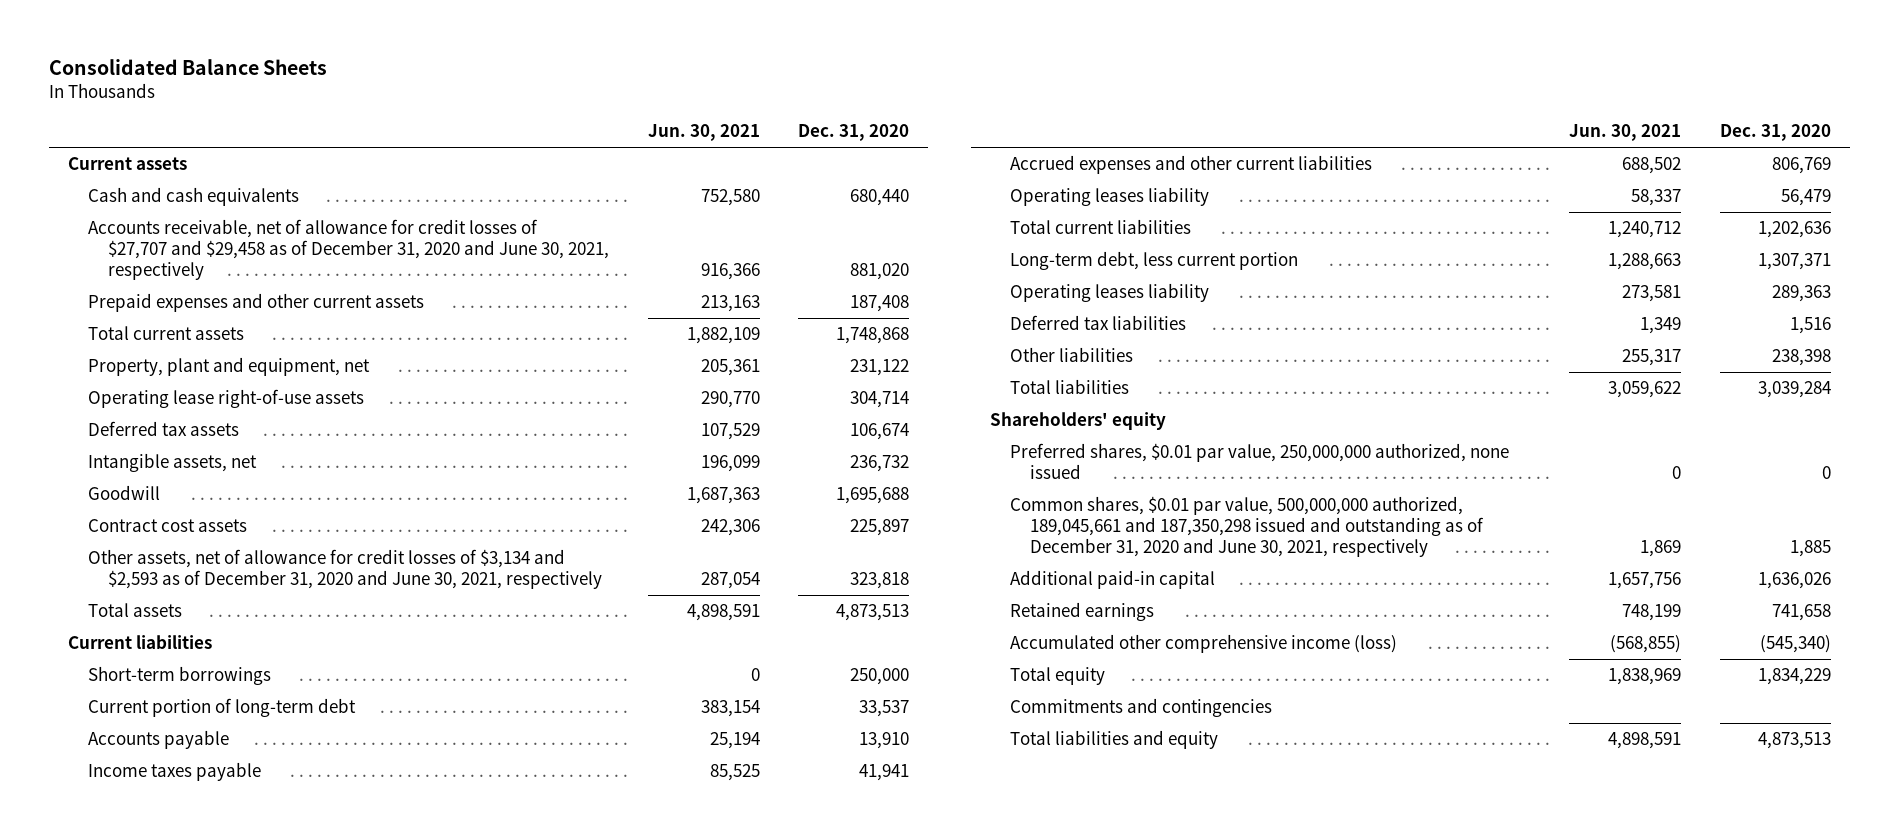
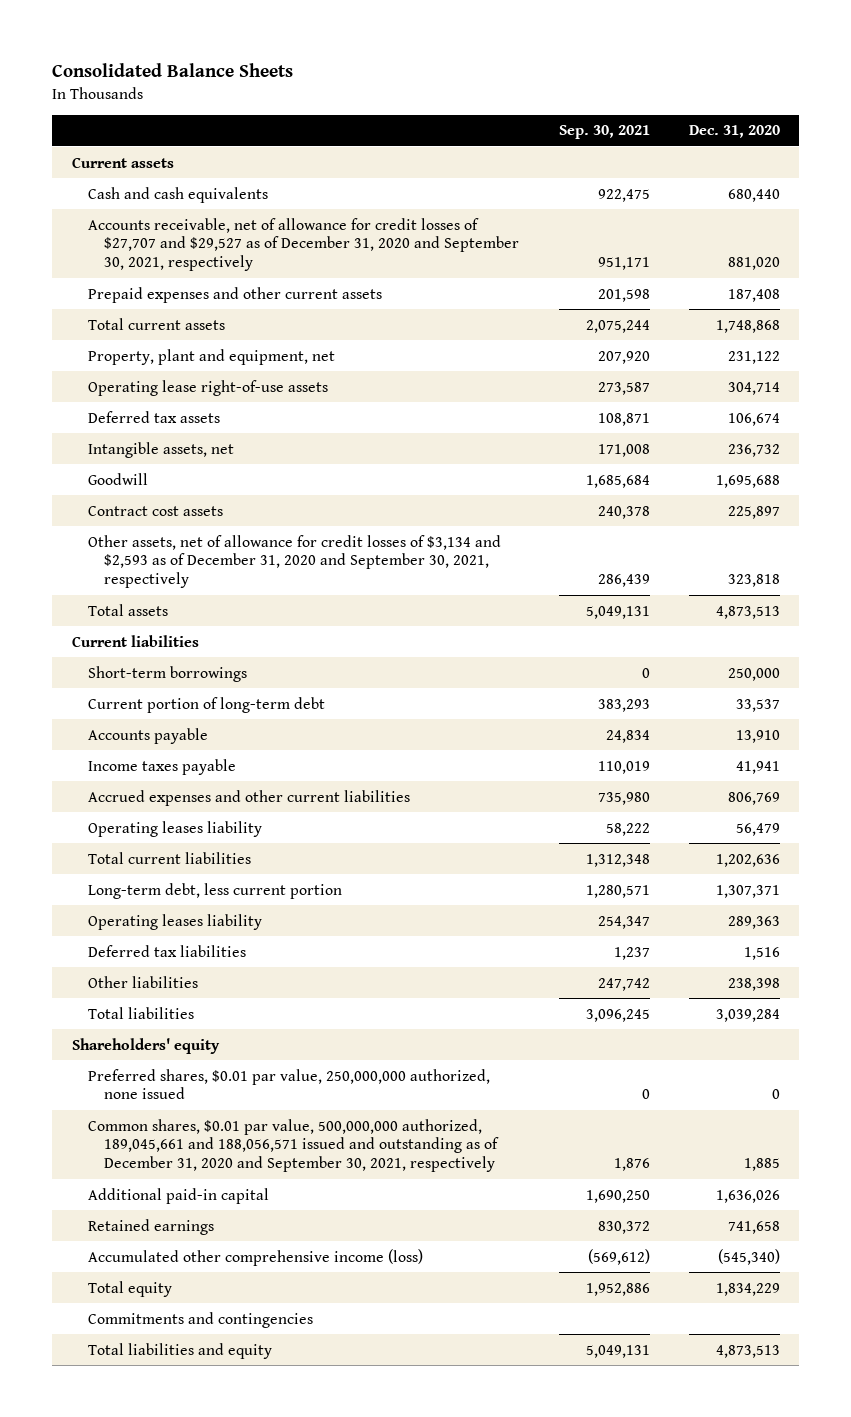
[647,124,760,142] Jun. 30, 2021 -> none
none -> [558,125,650,140] Sep. 30, 2021
[88,219,610,280] Accounts receivable, net of allowance for credit losses of $27,707 and $29,458 as of December 31, 2020 and June 30, 2021, respectively -> [87,217,520,272] Accounts receivable, net of allowance for credit losses of $27,707 and $29,527 as of December 31, 2020 and September 30, 2021, respectively
[88,549,603,589] Other assets, net of allowance for credit losses of $3,134 and $2,593 as of December 31, 2020 and June 30, 2021, respectively -> [87,534,501,589] Other assets, net of allowance for credit losses of $3,134 and $2,593 as of December 31, 2020 and September 30, 2021, respectively
[1009,496,1484,557] Common shares, $0.01 par value, 500,000,000 authorized, 189,045,661 and 187,350,298 issued and outstanding as of December 31, 2020 and June 30, 2021, respectively -> [87,1118,500,1173] Common shares, $0.01 par value, 500,000,000 authorized, 189,045,661 and 188,056,571 issued and outstanding as of December 31, 2020 and September 30, 2021, respectively

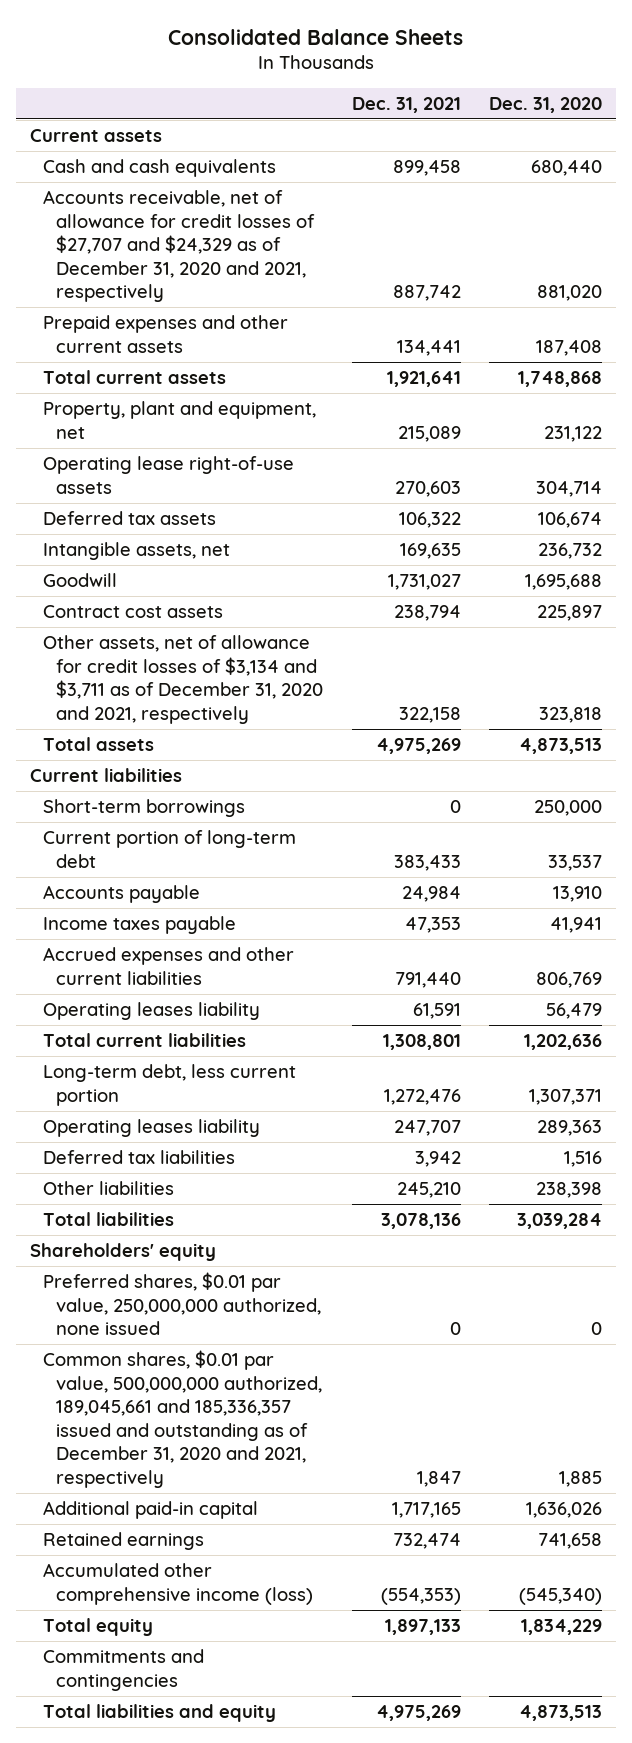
[558,125,650,140] Sep. 30, 2021 -> none
none -> [351,96,461,113] Dec. 31, 2021
[87,217,520,272] Accounts receivable, net of allowance for credit losses of $27,707 and $29,527 as of December 31, 2020 and September 30, 2021, respectively -> [43,190,316,303] Accounts receivable, net of allowance for credit losses of $27,707 and $24,329 as of December 31, 2020 and 2021, respectively
[87,534,501,589] Other assets, net of allowance for credit losses of $3,134 and $2,593 as of December 31, 2020 and September 30, 2021, respectively -> [43,635,324,724] Other assets, net of allowance for credit losses of $3,134 and $3,711 as of December 31, 2020 and 2021, respectively
[87,1118,500,1173] Common shares, $0.01 par value, 500,000,000 authorized, 189,045,661 and 188,056,571 issued and outstanding as of December 31, 2020 and September 30, 2021, respectively -> [43,1350,323,1488] Common shares, $0.01 par value, 500,000,000 authorized, 189,045,661 and 185,336,357 issued and outstanding as of December 31, 2020 and 2021, respectively

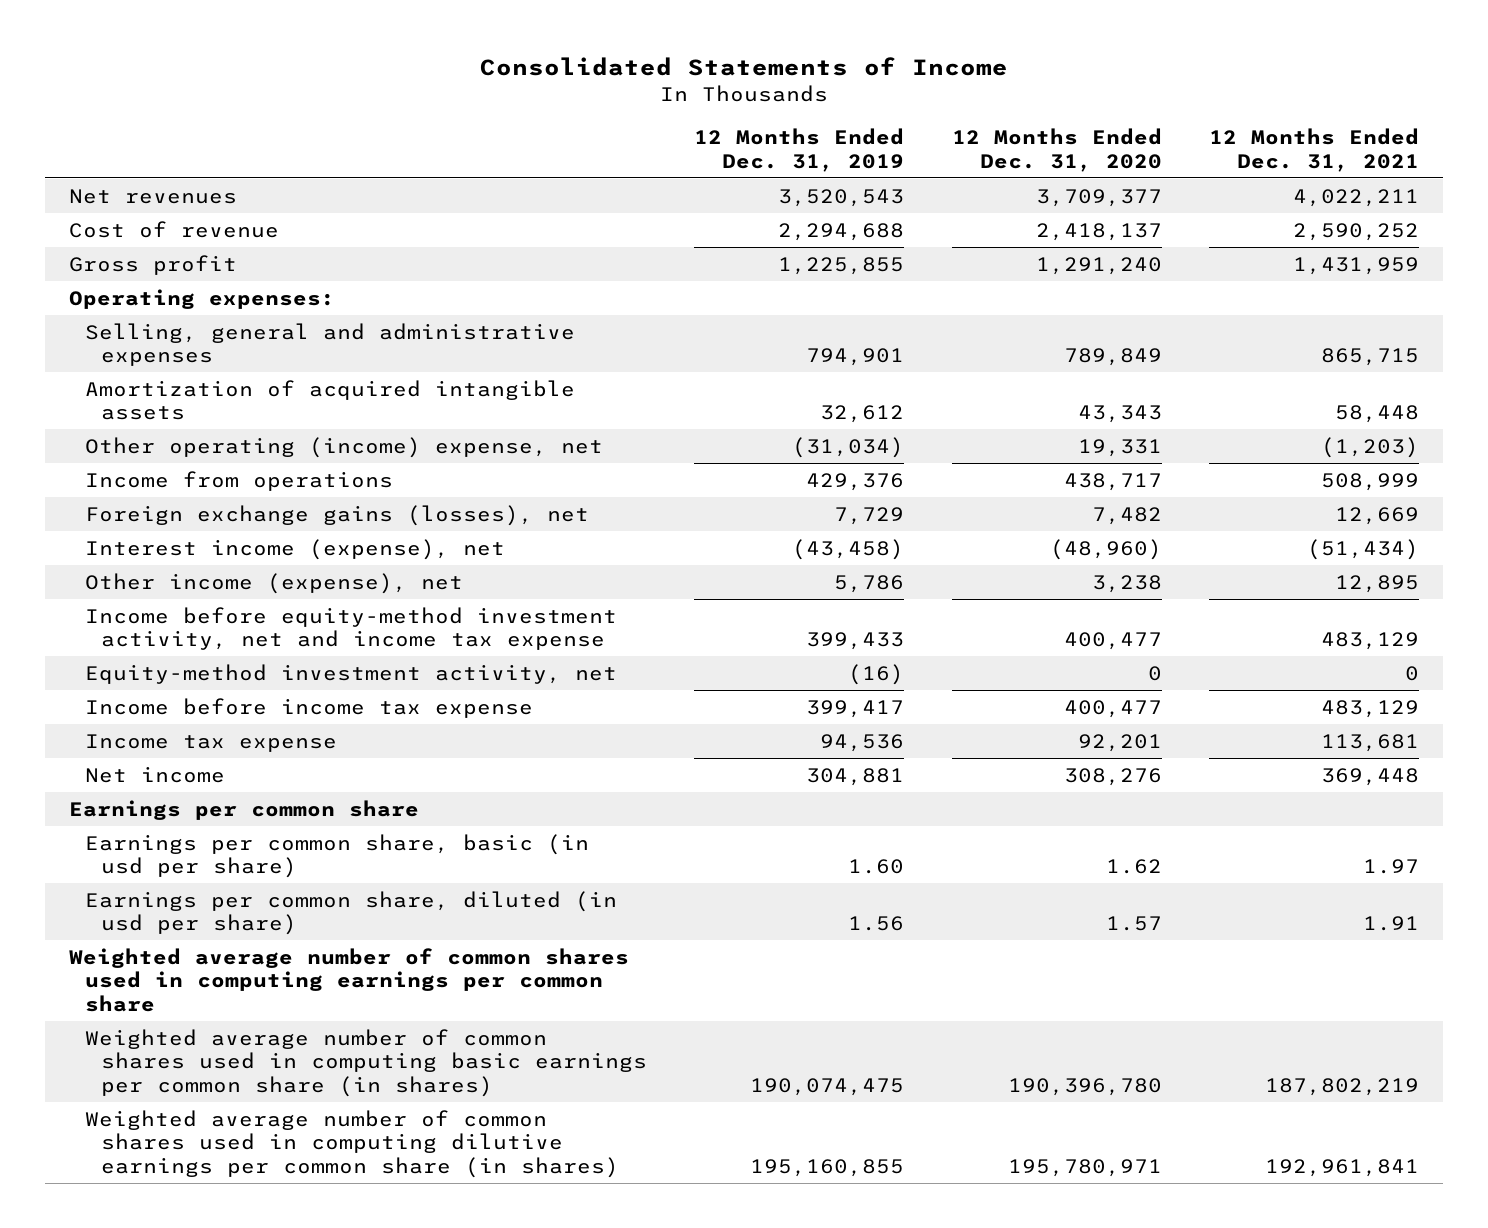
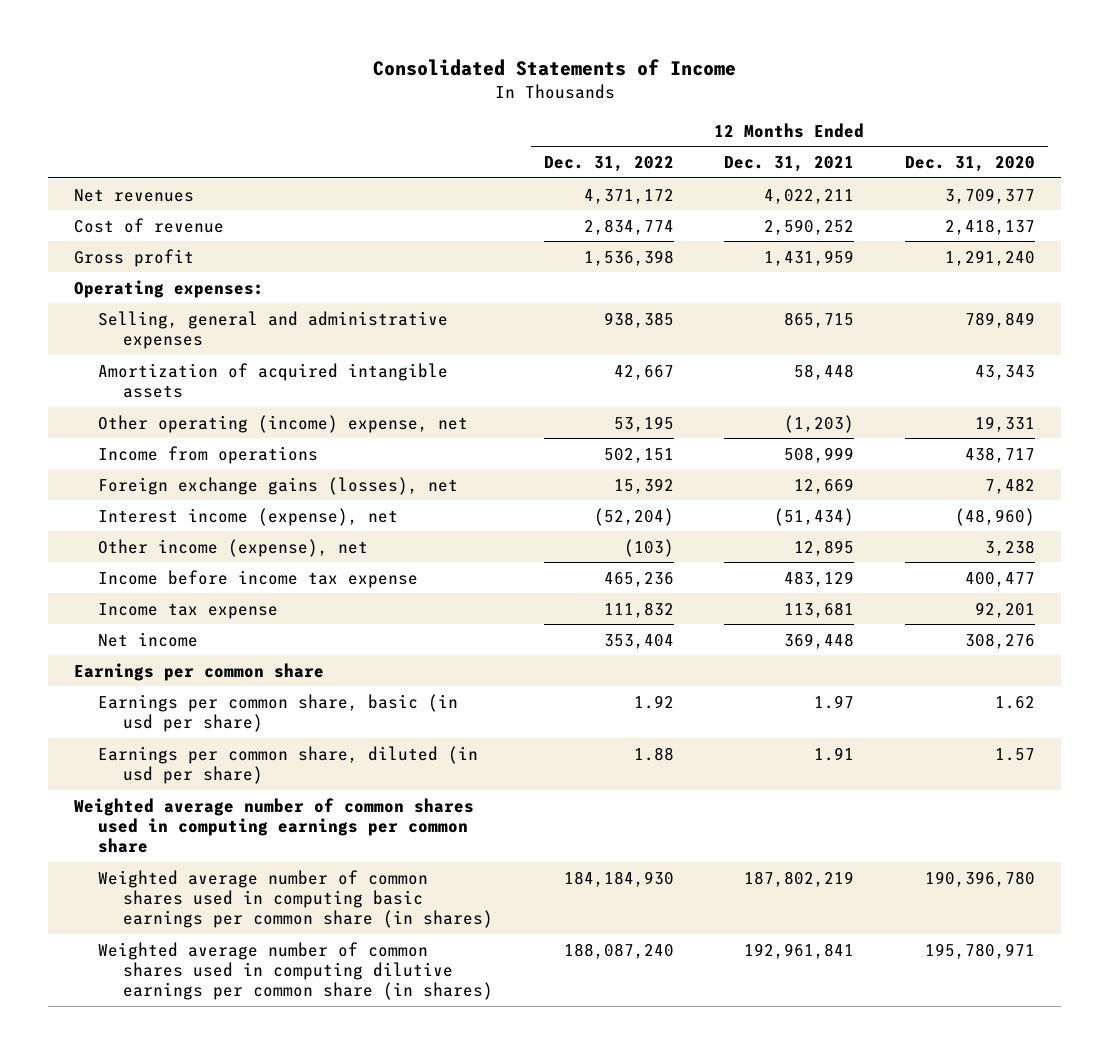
[694,127,905,172] 12 Months Ended Dec. 31, 2019 -> none
none -> [543,155,674,172] Dec. 31, 2022
[84,606,617,651] Income before equity-method investment activity, net and income tax expense -> none
[84,663,617,684] Equity-method investment activity, net -> none

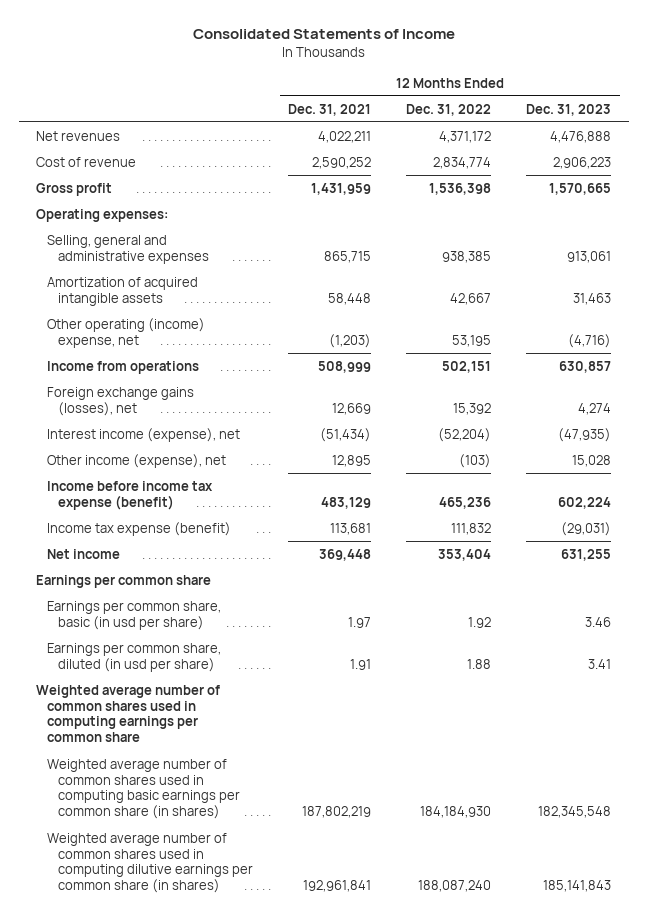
[905,155,1036,172] Dec. 31, 2020 -> none
none -> [526,103,612,116] Dec. 31, 2023
[98,569,419,588] Income before income tax expense -> [47,480,214,510] Income before income tax expense (benefit)
[98,602,279,619] Income tax expense -> [47,521,232,536] Income tax expense (benefit)

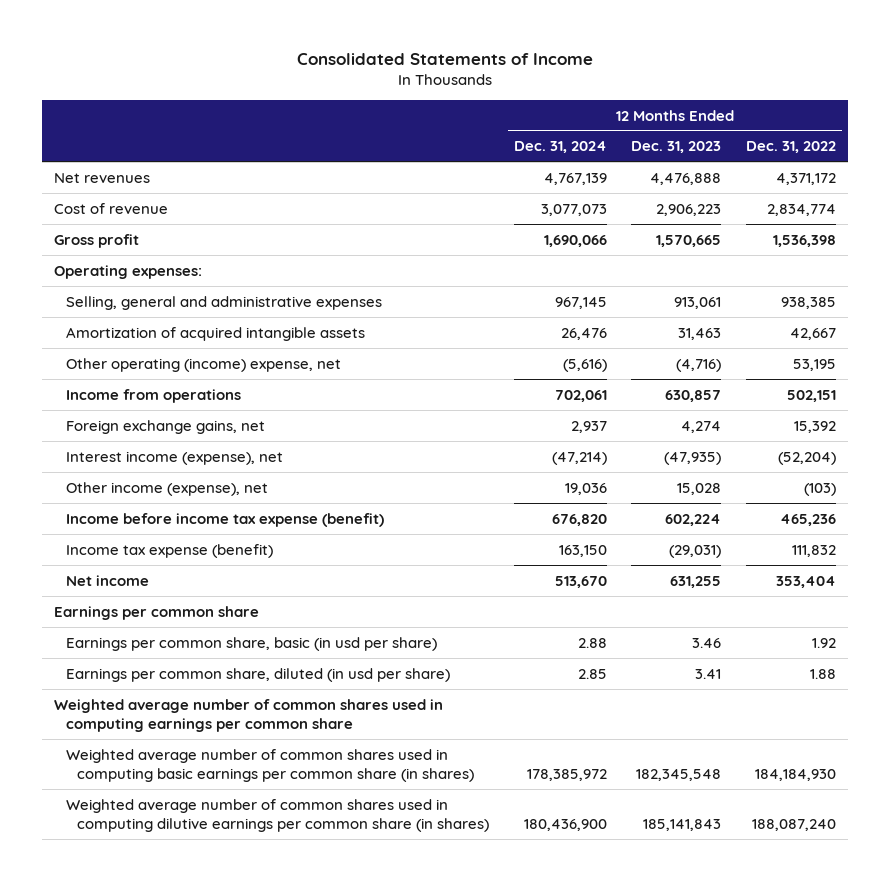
[288,103,372,116] Dec. 31, 2021 -> none
none -> [513,141,607,154] Dec. 31, 2024
[47,386,195,416] Foreign exchange gains (losses), net -> [65,419,265,434] Foreign exchange gains, net

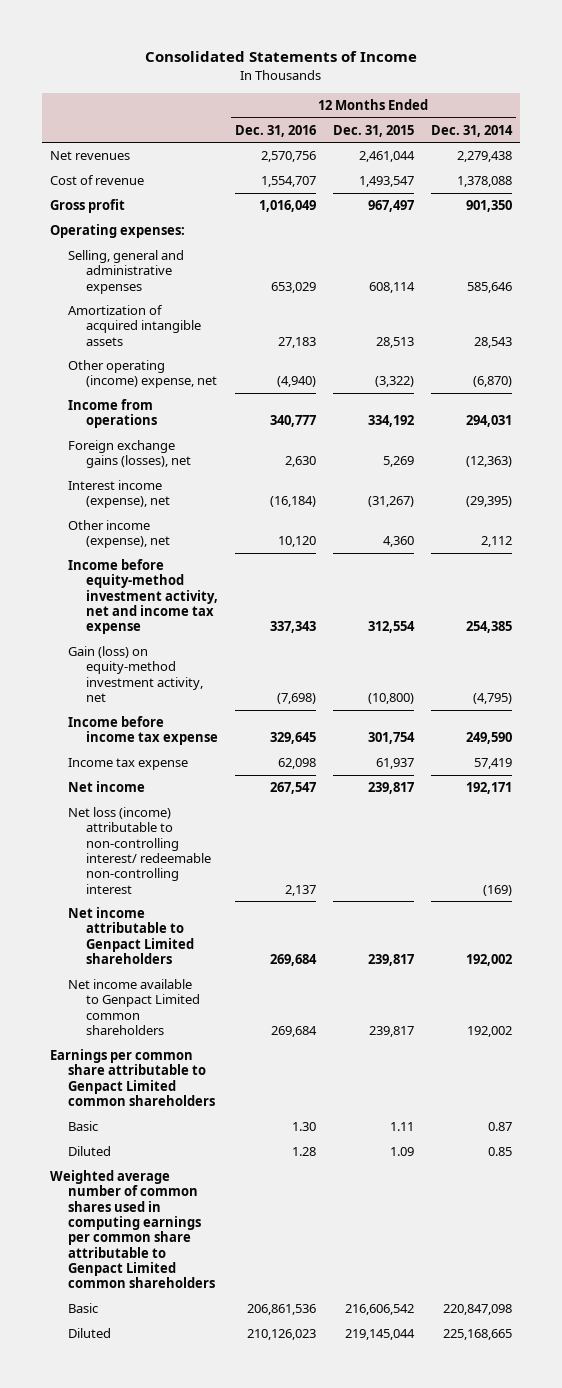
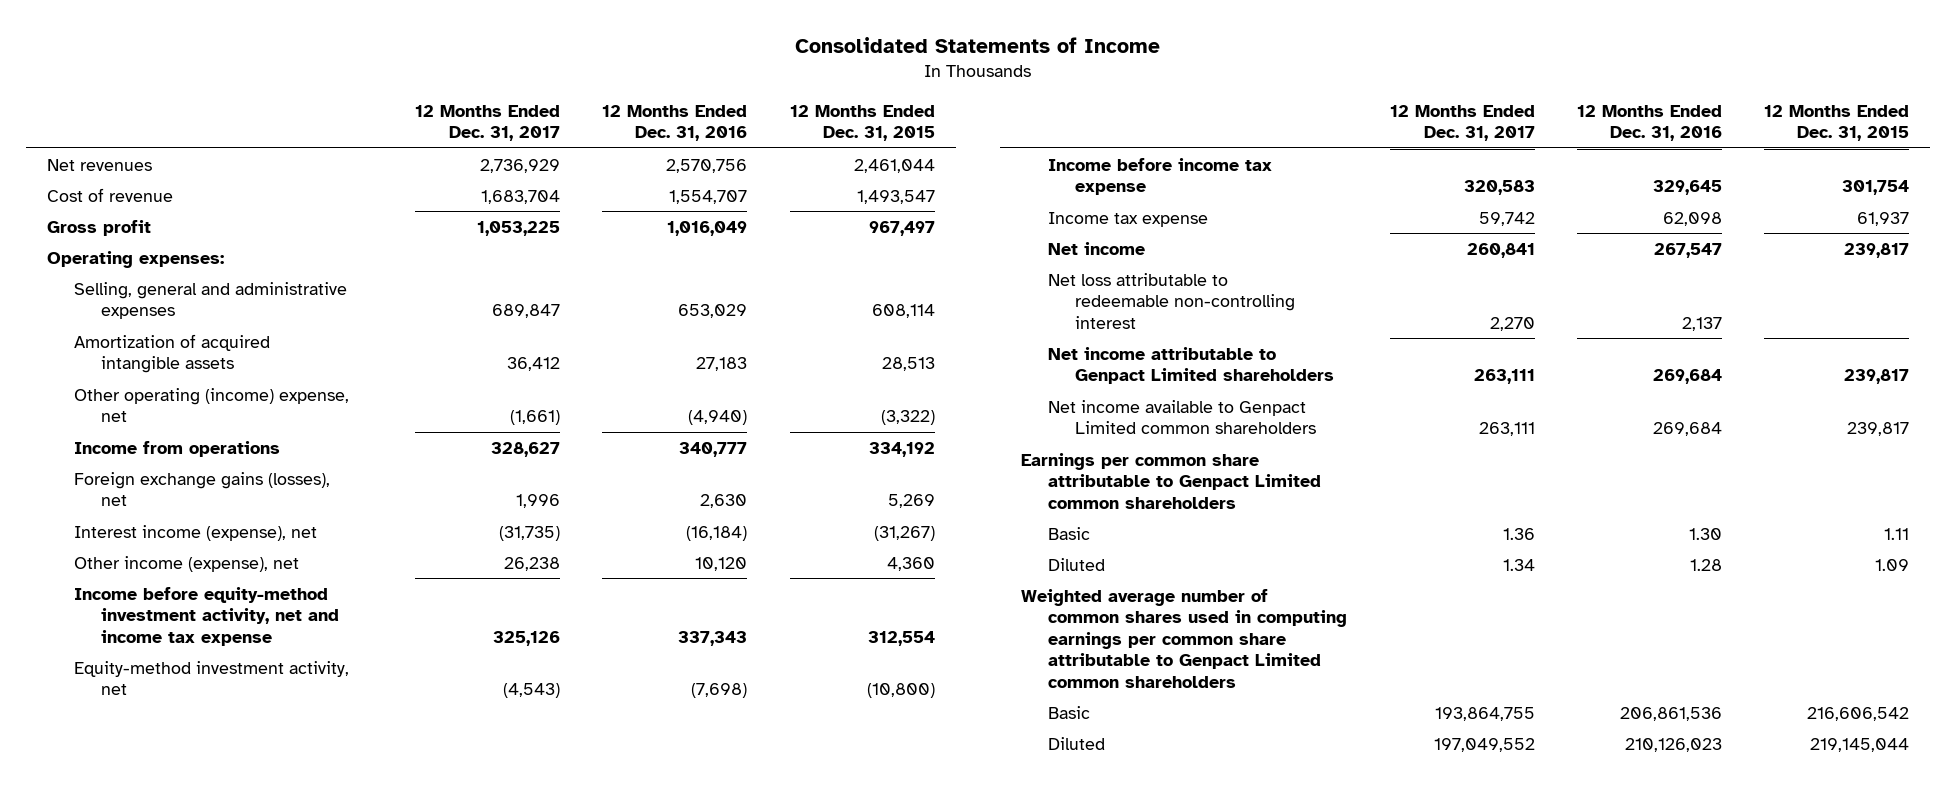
[430,124,513,137] Dec. 31, 2014 -> none
none -> [415,104,561,142] 12 Months Ended Dec. 31, 2017
[68,646,203,702] Gain (loss) on equity-method investment activity, net -> [73,660,349,696] Equity-method investment activity, net
[68,807,211,894] Net loss (income) attributable to non-controlling interest/ redeemable non-controlling interest -> [1048,272,1296,329] Net loss attributable to redeemable non-controlling interest

